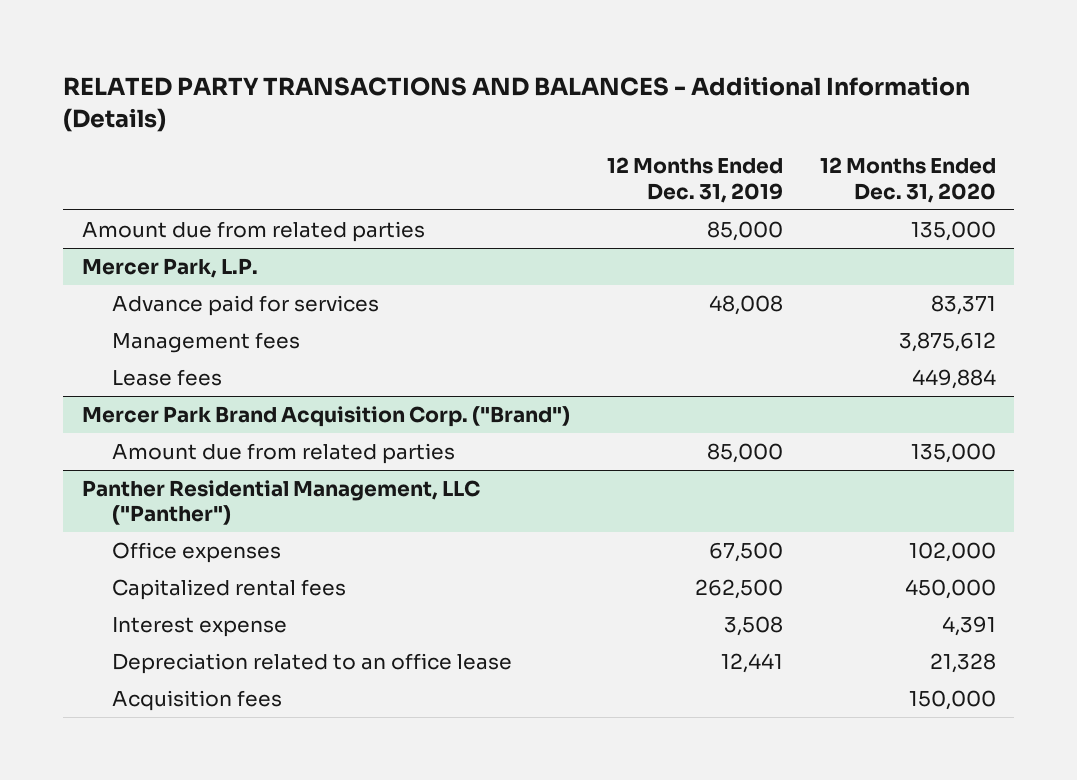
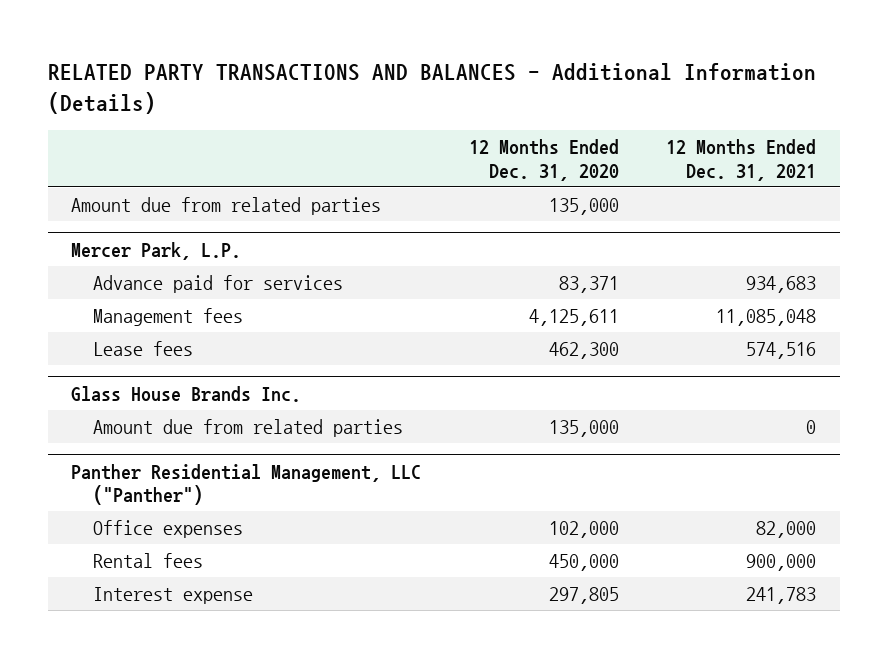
[606,157,783,203] 12 Months Ended Dec. 31, 2019 -> none
none -> [666,139,817,181] 12 Months Ended Dec. 31, 2021
[81,405,570,427] Mercer Park Brand Acquisition Corp. ("Brand") -> none
[898,331,996,352] 3,875,612 -> [528,309,619,327] 4,125,611
[911,368,996,389] 449,884 -> [548,342,619,360] 462,300
none -> [71,385,302,402] Glass House Brands Inc.
[111,652,512,674] Depreciation related to an office lease -> none
[111,689,282,711] Acquisition fees -> none
[111,578,346,600] Capitalized rental fees -> [93,553,204,569] Rental fees
[941,615,996,636] 4,391 -> [548,587,619,605] 297,805

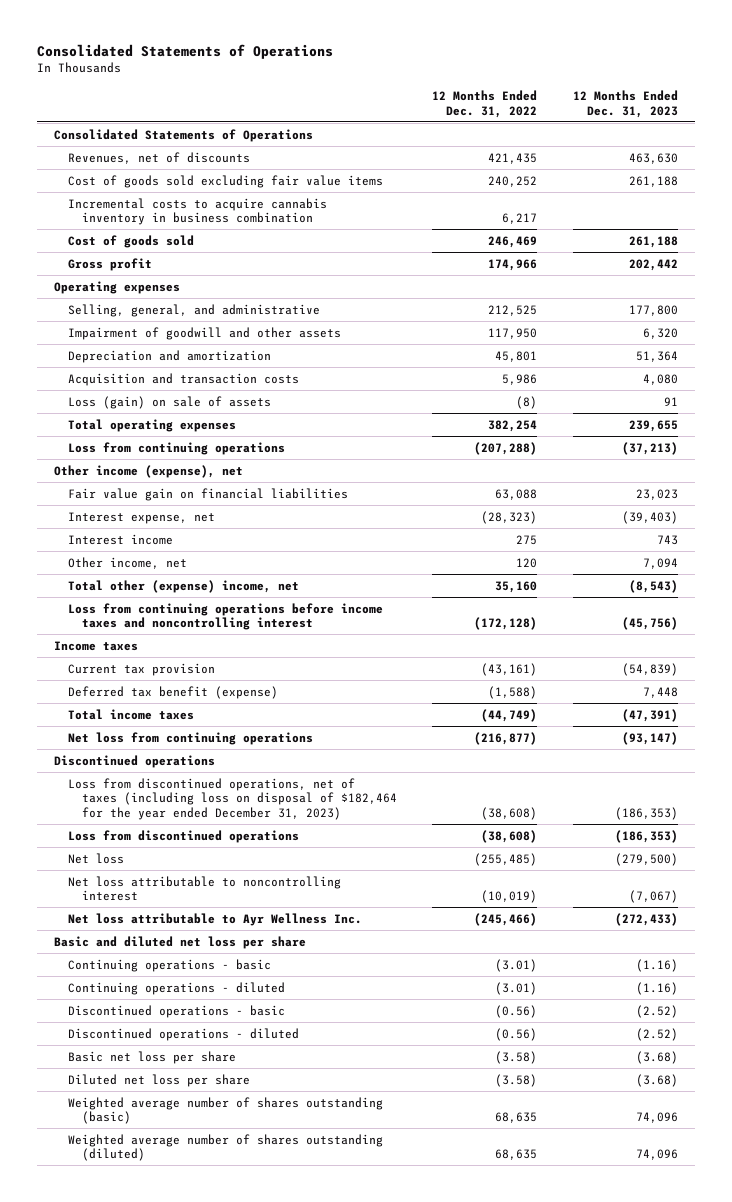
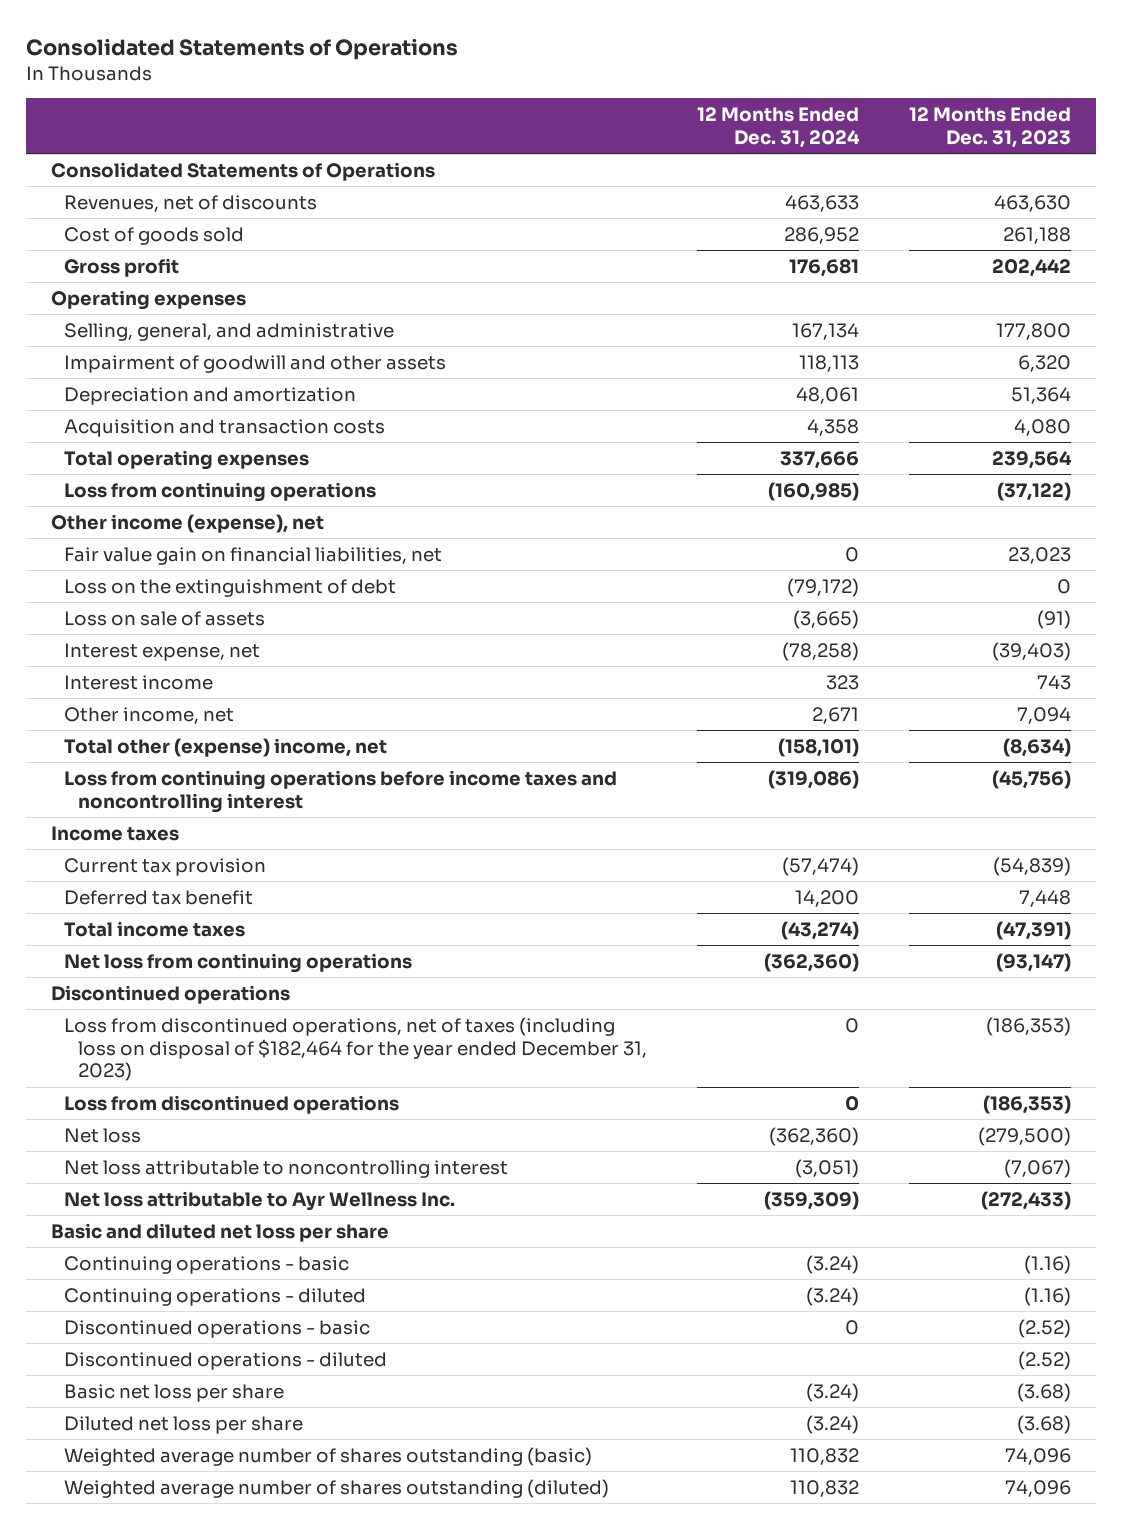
[432,90,538,118] 12 Months Ended Dec. 31, 2022 -> none
none -> [696,107,860,148] 12 Months Ended Dec. 31, 2024
[68,174,384,188] Cost of goods sold excluding fair value items -> none
[68,197,328,226] Incremental costs to acquire cannabis inventory in business combination -> none
[68,395,272,409] Loss (gain) on sale of assets -> none
[628,419,678,432] 239,655 -> [992,450,1073,469] 239,564
[621,441,678,455] (37,213) -> [997,481,1072,501] (37,122)
[68,487,349,501] Fair value gain on financial liabilities -> [64,546,443,565] Fair value gain on financial liabilities, net
none -> [64,578,397,597] Loss on the extinguishment of debt
none -> [64,610,266,626] Loss on sale of assets
[628,579,678,593] (8,543) -> [1003,737,1072,757] (8,634)
[68,685,279,699] Deferred tax benefit (expense) -> [64,889,254,905] Deferred tax benefit

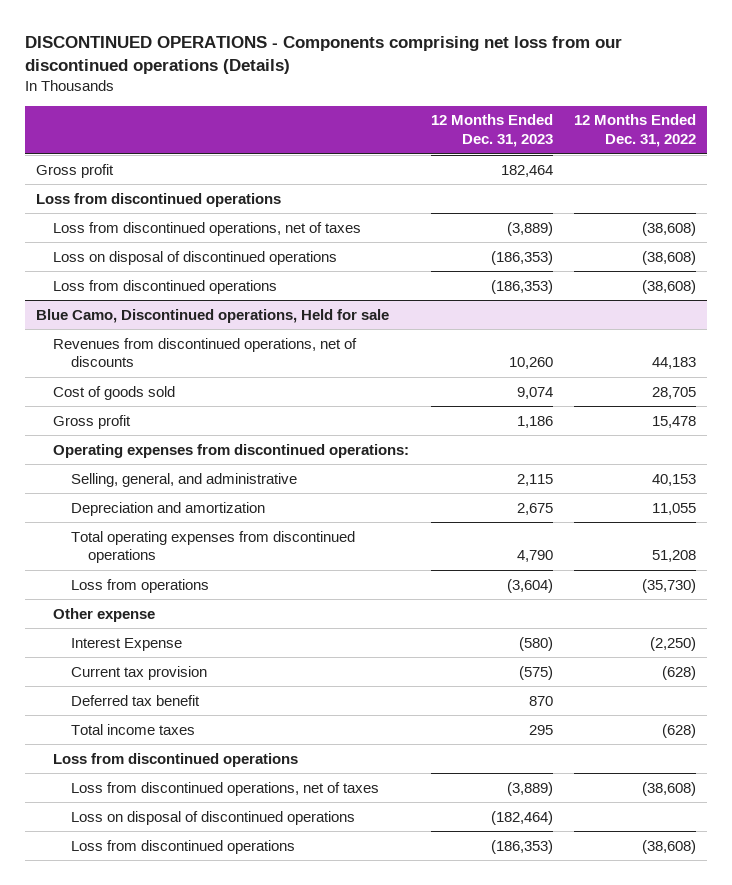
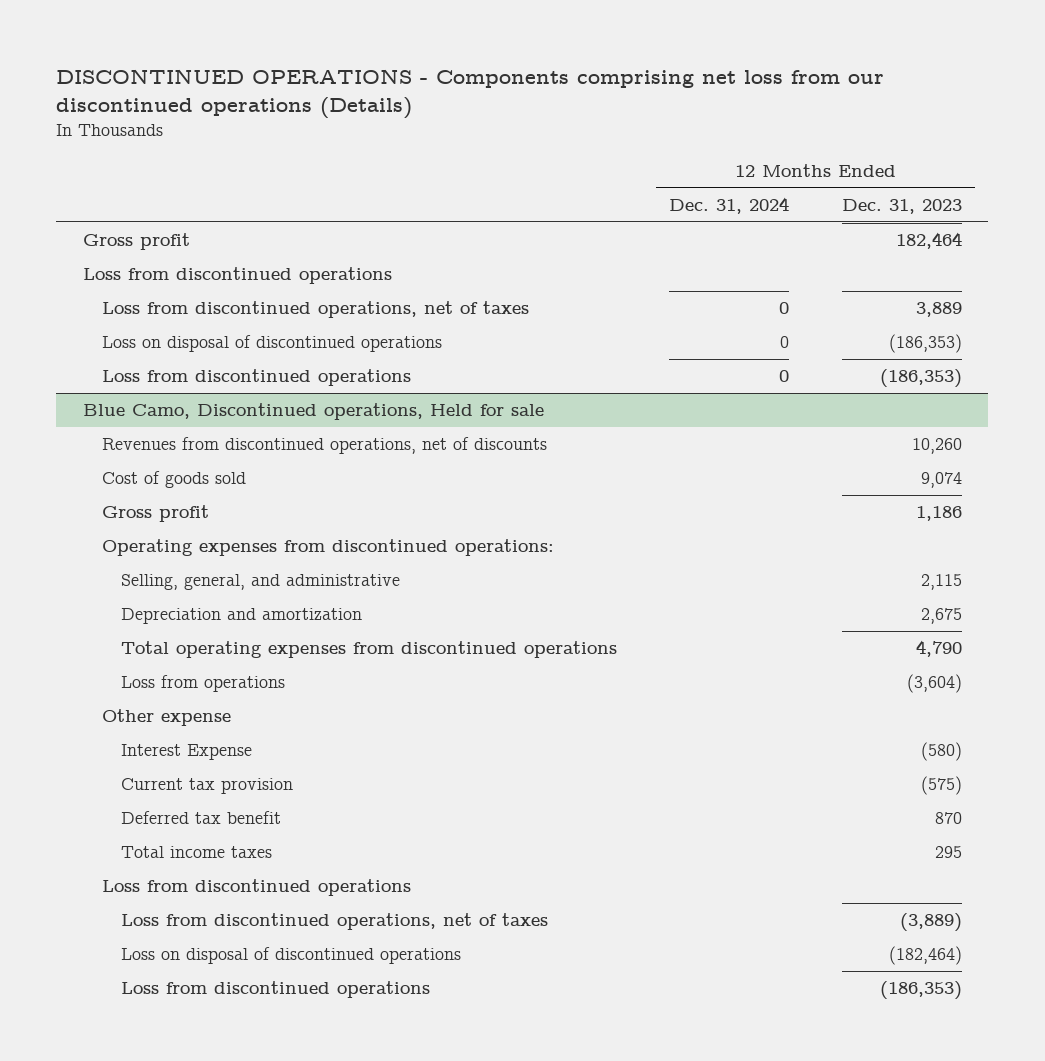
[574,114,697,147] 12 Months Ended Dec. 31, 2022 -> none
none -> [669,196,790,214] Dec. 31, 2024
[506,221,553,236] (3,889) -> [915,302,962,318] 3,889

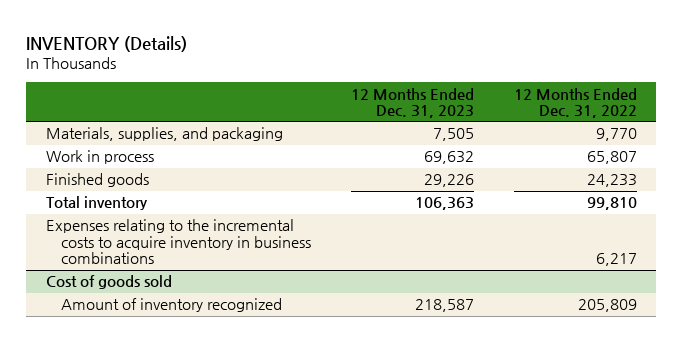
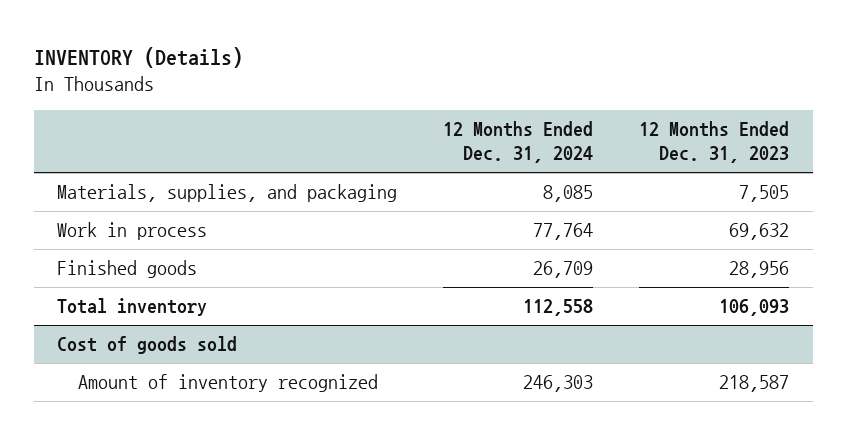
[513,87,637,119] 12 Months Ended Dec. 31, 2022 -> none
none -> [443,121,594,164] 12 Months Ended Dec. 31, 2024
[46,219,312,265] Expenses relating to the incremental costs to acquire inventory in business combinations -> none
[423,174,474,188] 29,226 -> [729,261,790,279] 28,956
[414,197,474,211] 106,363 -> [719,299,790,317] 106,093

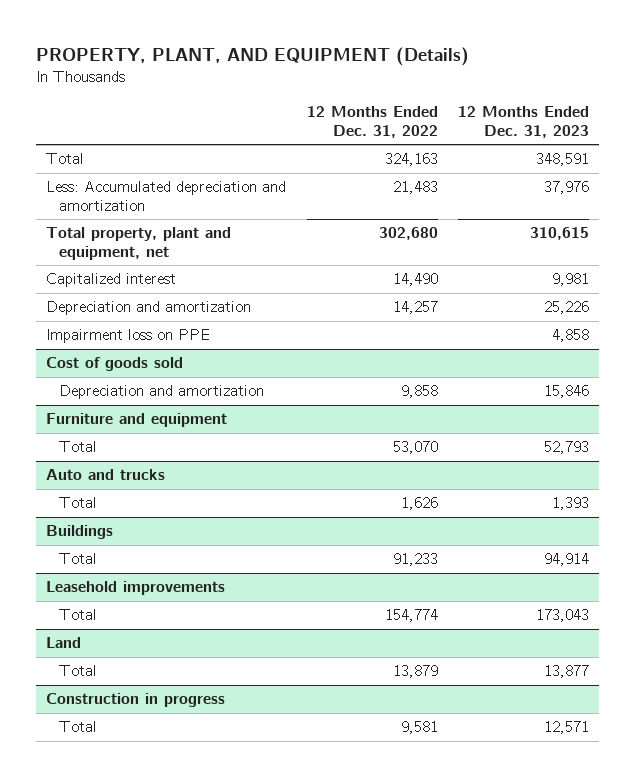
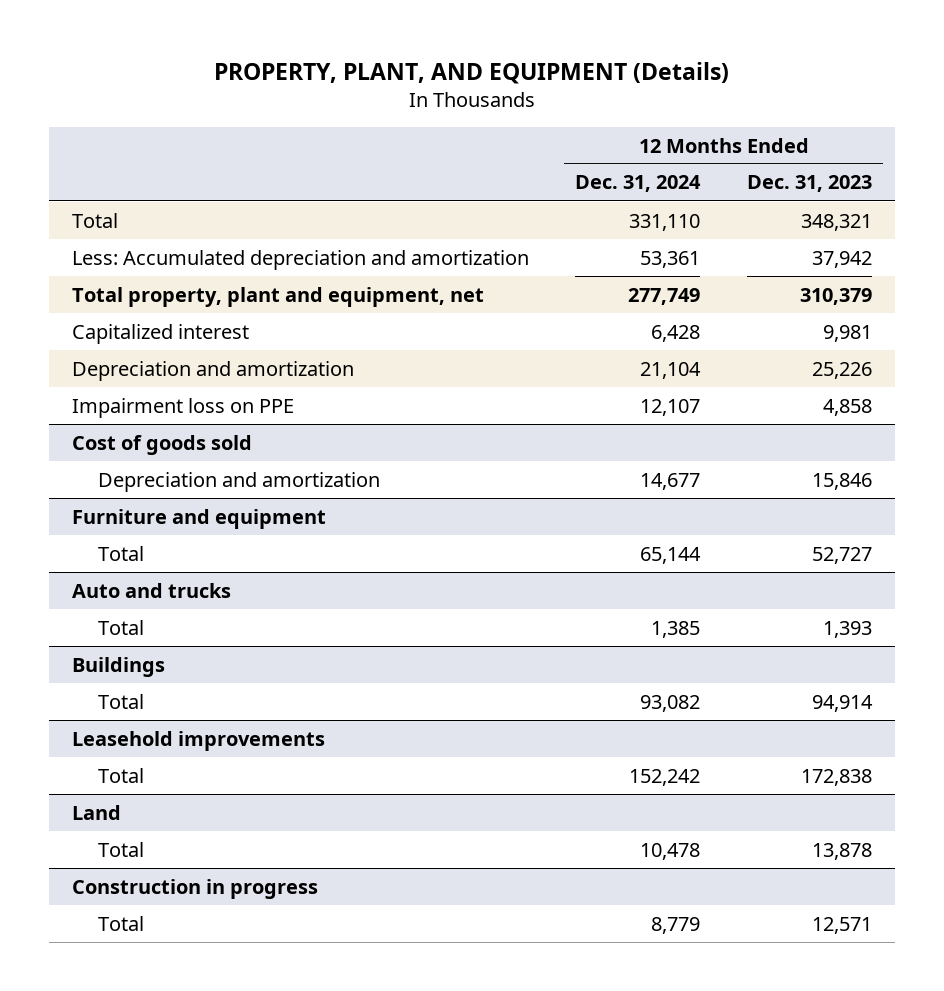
[306,106,438,139] 12 Months Ended Dec. 31, 2022 -> none
none -> [575,175,702,193] Dec. 31, 2024
[536,153,590,167] 348,591 -> [800,213,872,231] 348,321
[544,181,590,195] 37,976 -> [811,250,872,268] 37,942
[530,227,590,241] 310,615 -> [799,287,872,305] 310,379
[544,441,590,455] 52,793 -> [811,546,872,564] 52,727
[536,609,590,623] 173,043 -> [800,768,872,786] 172,838
[544,665,590,679] 13,877 -> [811,842,872,860] 13,878

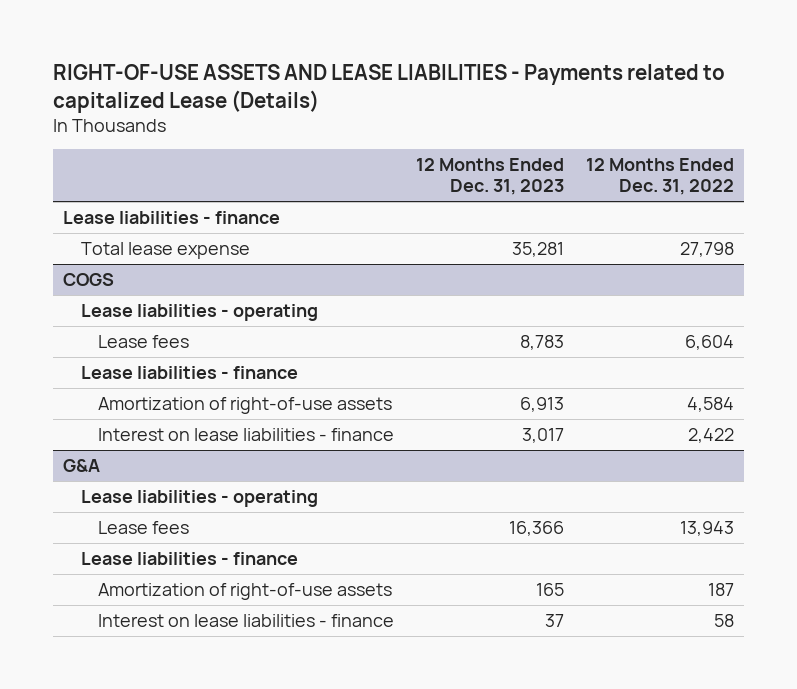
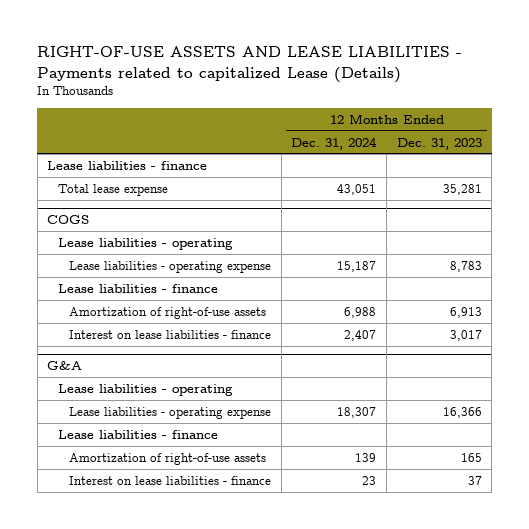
[585,158,734,196] 12 Months Ended Dec. 31, 2022 -> none
none -> [291,136,378,150] Dec. 31, 2024
[98,334,190,348] Lease fees -> [69,260,272,273] Lease liabilities - operating expense
[98,520,190,534] Lease fees -> [69,406,272,419] Lease liabilities - operating expense

